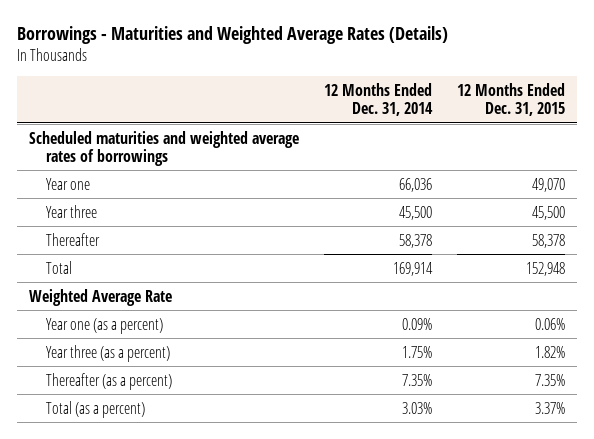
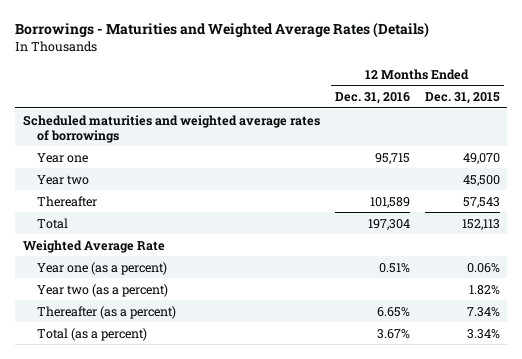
[324,82,434,117] 12 Months Ended Dec. 31, 2014 -> none
none -> [334,92,410,105] Dec. 31, 2016
[45,204,97,218] Year three -> [36,174,89,185] Year two
[532,233,566,248] 58,378 -> [462,196,500,208] 57,543
[526,261,566,276] 152,948 -> [461,218,500,230] 152,113
[45,344,170,362] Year three (as a percent) -> [36,283,168,297] Year two (as a percent)
[535,373,566,386] 7.35% -> [466,306,500,317] 7.34%
[535,401,566,414] 3.37% -> [466,328,500,339] 3.34%

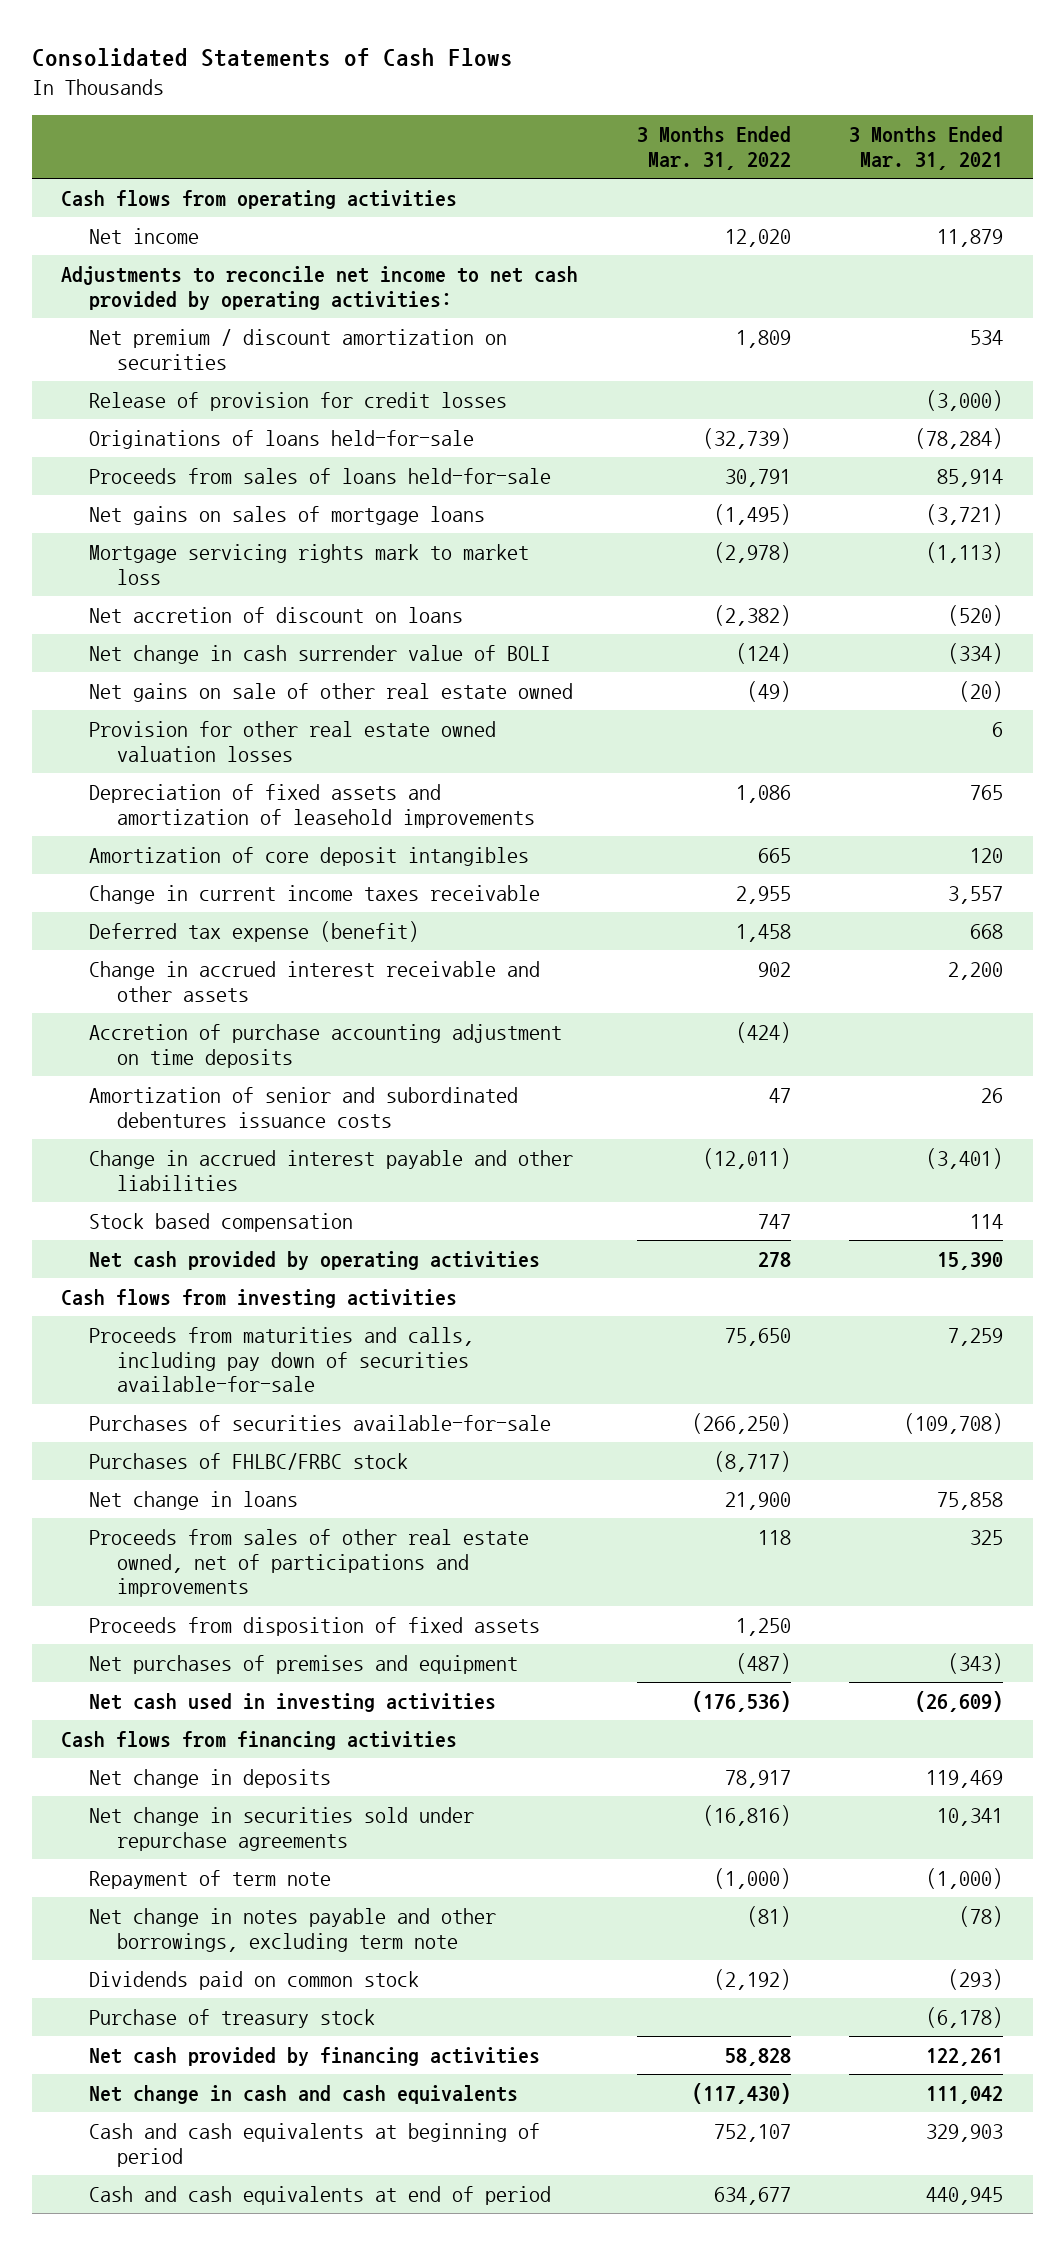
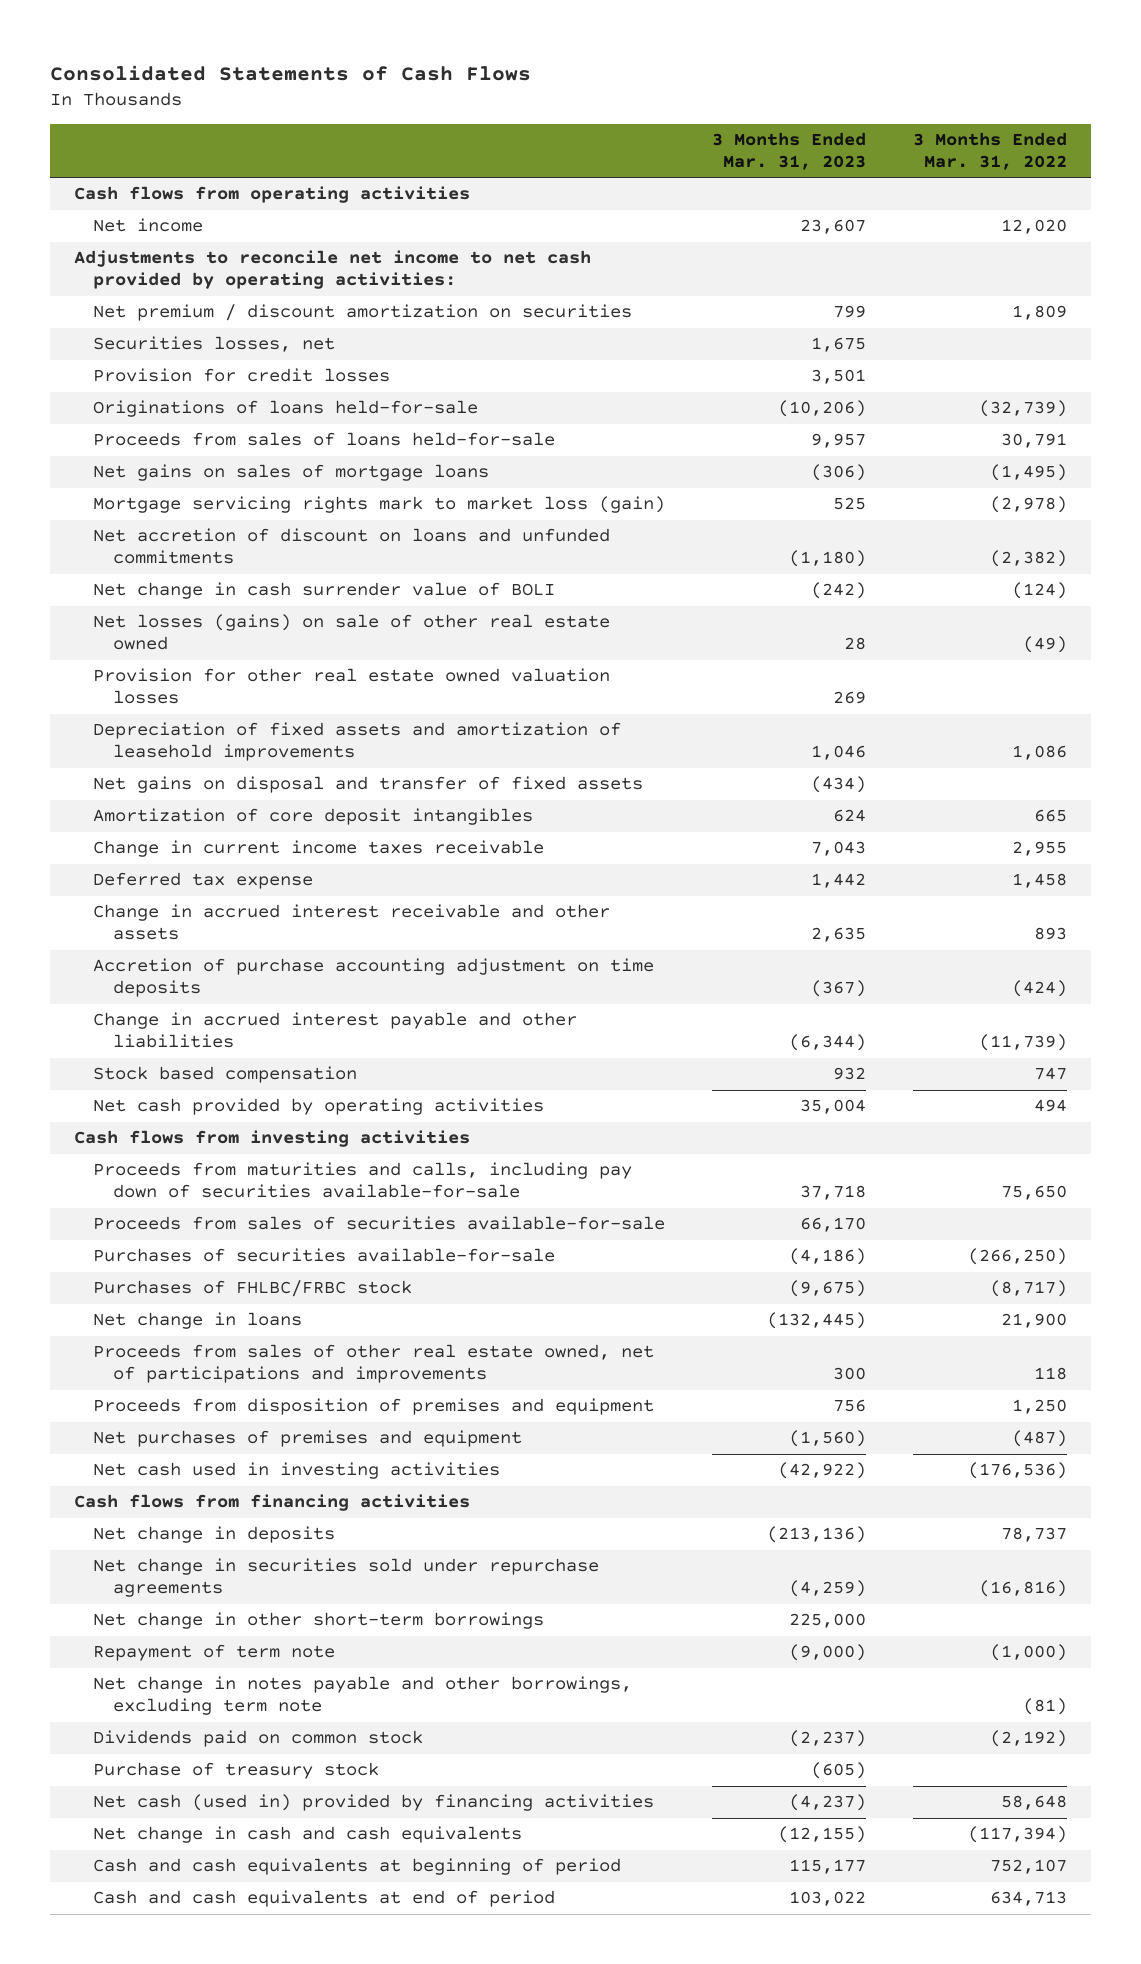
[849,126,1004,170] 3 Months Ended Mar. 31, 2021 -> none
none -> [712,132,867,171] 3 Months Ended Mar. 31, 2023
none -> [93,336,336,353] Securities losses, net
[89,392,508,412] Release of provision for credit losses -> [93,368,391,383] Provision for credit losses
[89,544,530,585] Mortgage servicing rights mark to market loss -> [93,496,666,514] Mortgage servicing rights mark to market loss (gain)
[89,607,464,624] Net accretion of discount on loans -> [93,528,611,565] Net accretion of discount on loans and unfunded commitments
[89,683,574,703] Net gains on sale of other real estate owned -> [93,614,611,651] Net losses (gains) on sale of other real estate owned
none -> [93,776,644,794] Net gains on disposal and transfer of fixed assets
[89,921,420,943] Deferred tax expense (benefit) -> [93,872,314,890] Deferred tax expense
[757,962,791,978] 902 -> [1034,927,1068,941] 893
[89,1087,519,1128] Amortization of senior and subordinated debentures issuance costs -> none
[702,1148,791,1170] (12,011) -> [979,1034,1068,1052] (11,739)
[757,1252,791,1268] 278 -> [1034,1099,1068,1113] 494
none -> [93,1216,666,1231] Proceeds from sales of securities available-for-sale
[89,1617,541,1637] Proceeds from disposition of fixed assets -> [93,1398,655,1416] Proceeds from disposition of premises and equipment
[724,1770,791,1789] 78,917 -> [1001,1527,1068,1543] 78,737
none -> [93,1612,545,1630] Net change in other short-term borrowings
[89,2047,541,2067] Net cash provided by financing activities -> [93,1794,655,1812] Net cash (used in) provided by financing activities
[724,2048,791,2067] 58,828 -> [1001,1795,1068,1811] 58,648
[691,2083,791,2105] (117,430) -> [968,1826,1068,1844] (117,394)
[713,2187,791,2206] 634,677 -> [990,1891,1068,1907] 634,713

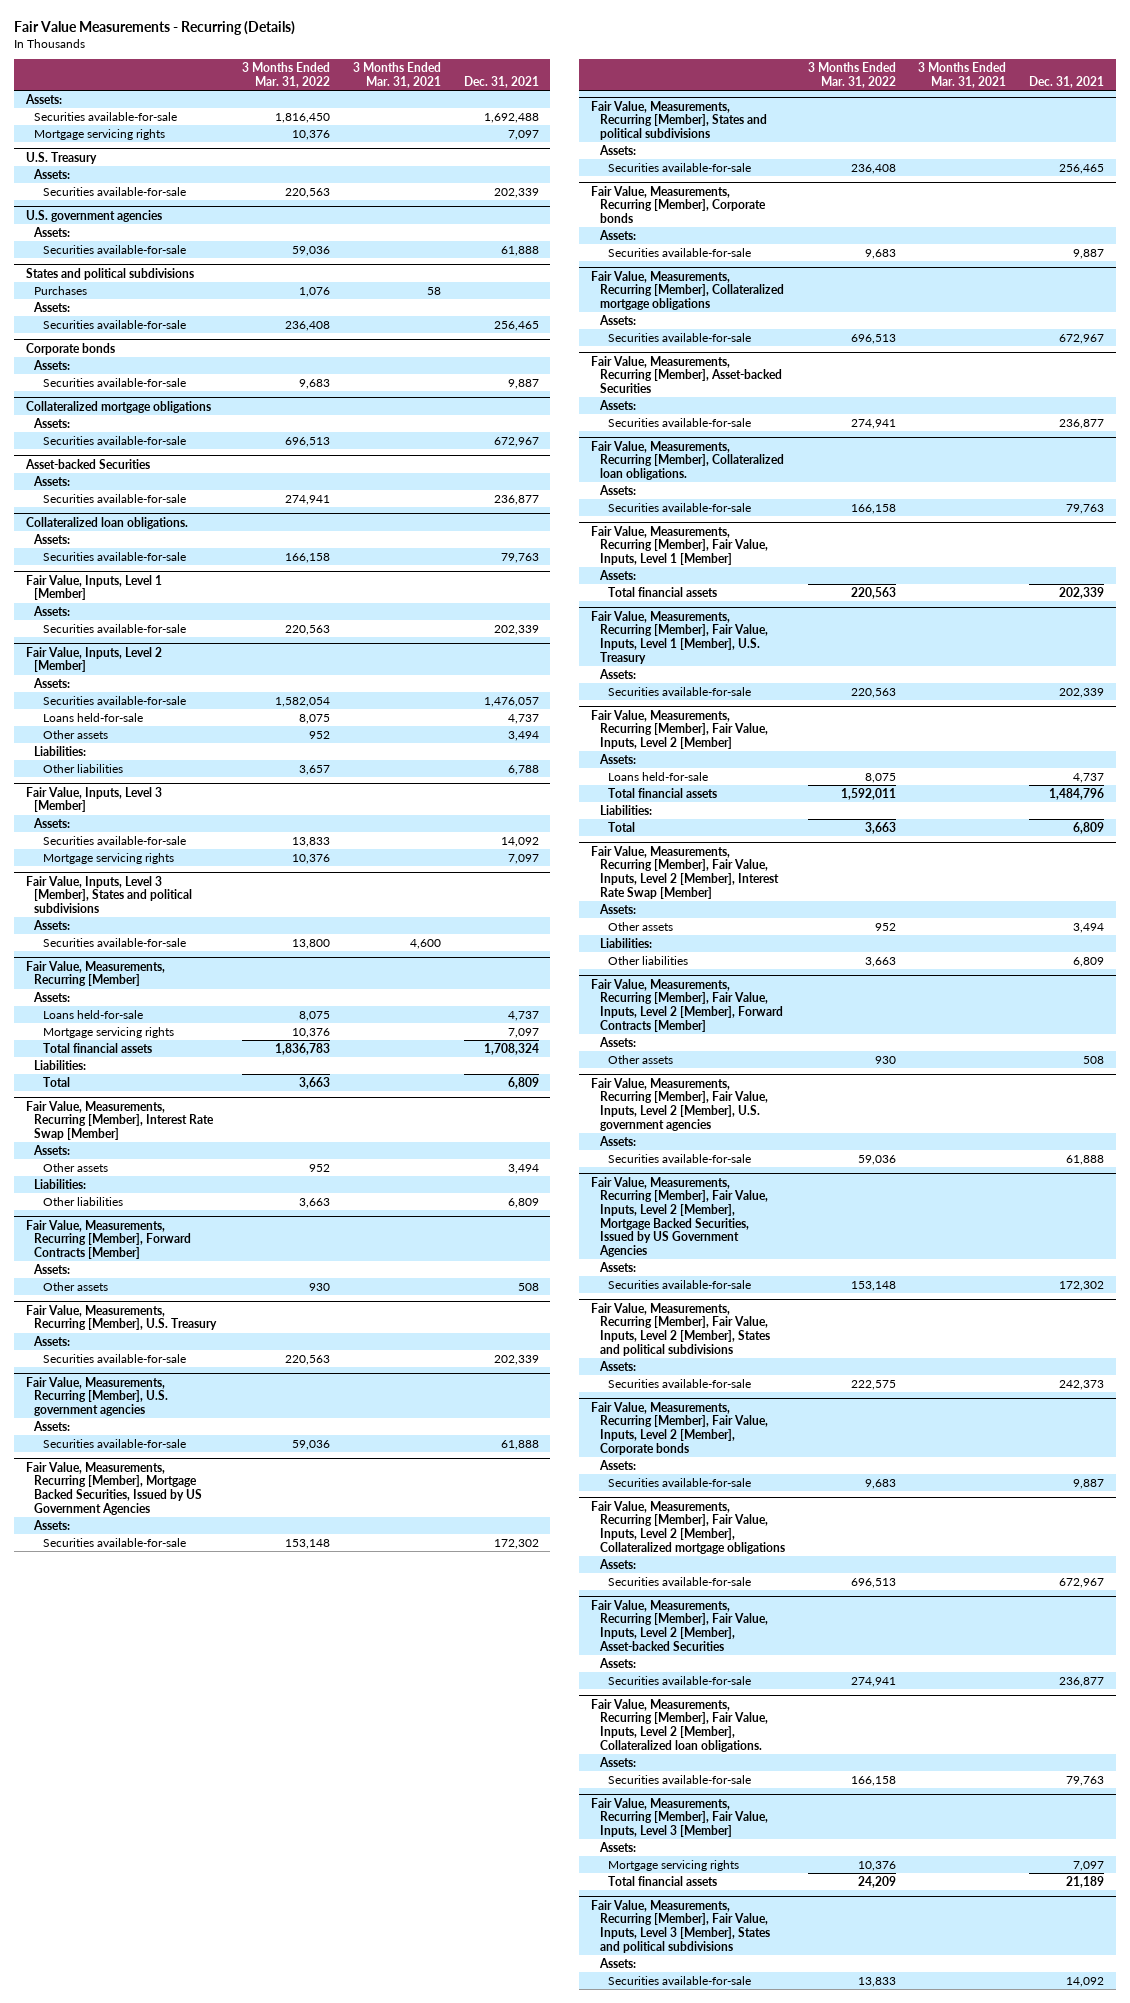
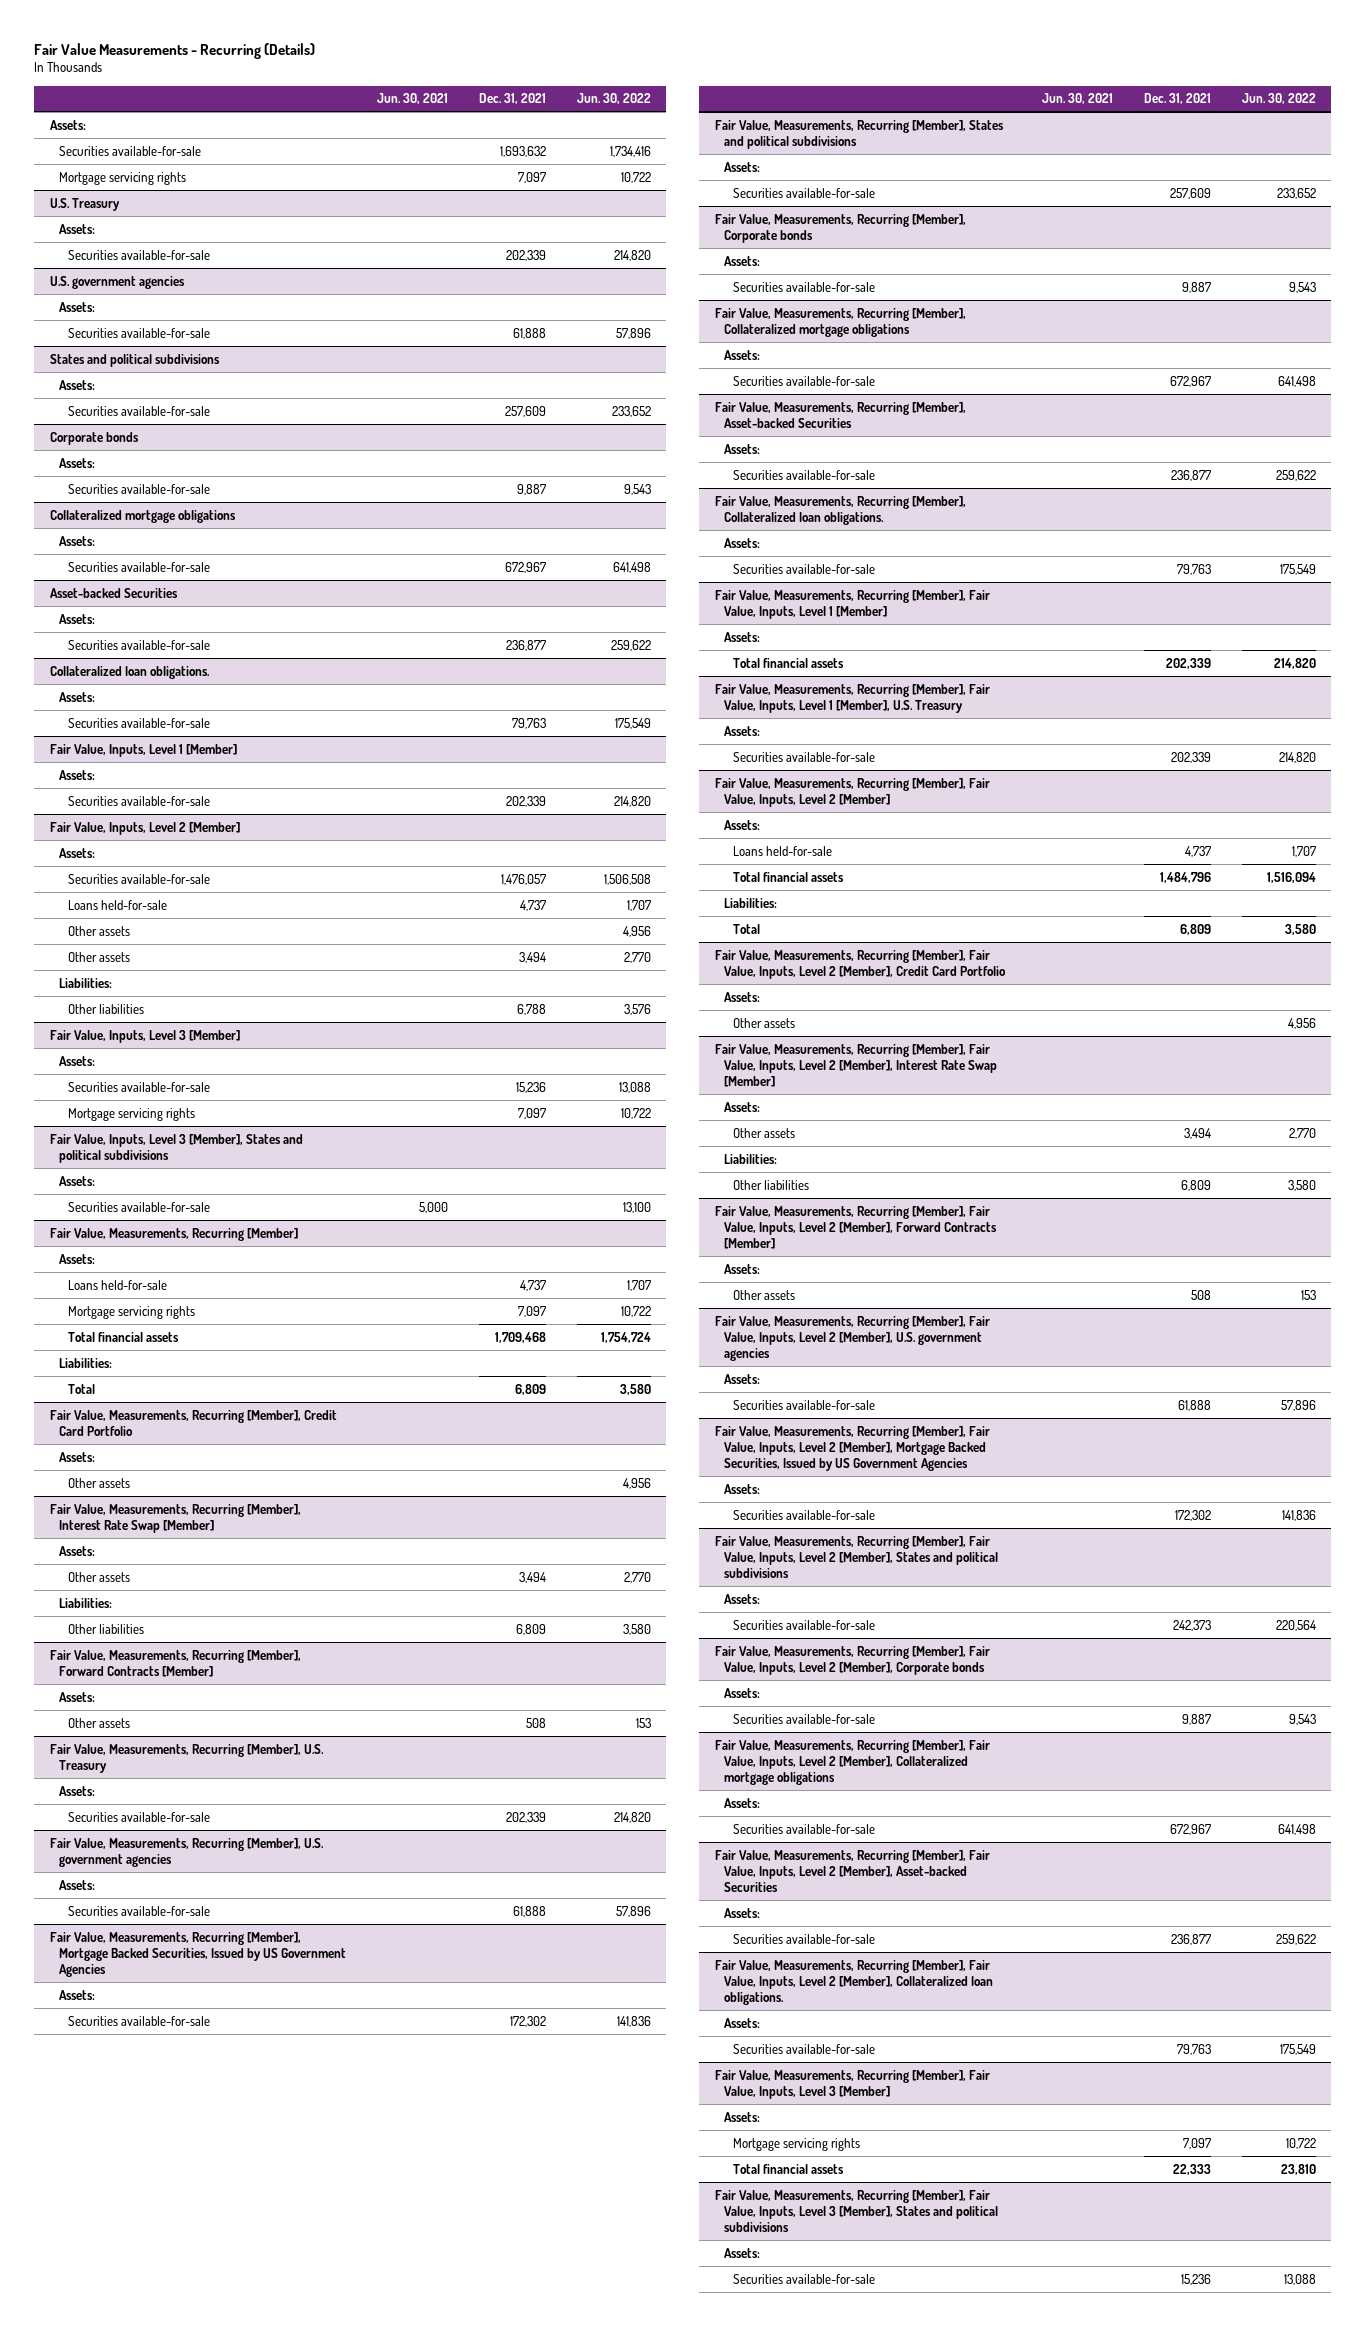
[242,62,331,88] 3 Months Ended Mar. 31, 2022 -> none
[353,62,442,88] 3 Months Ended Mar. 31, 2021 -> none
none -> [376,93,448,105] Jun. 30, 2021
none -> [576,93,651,105] Jun. 30, 2022
[483,112,539,123] 1,692,488 -> [499,145,546,157] 1,693,632
[34,285,88,295] Purchases -> none
[493,320,539,331] 256,465 -> [504,405,546,417] 257,609
none -> [68,925,131,936] Other assets
[500,836,539,847] 14,092 -> [515,1081,546,1093] 15,236
[483,1042,539,1055] 1,708,324 -> [494,1331,546,1343] 1,709,468
none -> [49,1409,337,1436] Fair Value, Measurements, Recurring [Member], Credit Card Portfolio
none -> [58,1451,95,1462] Assets:
none -> [68,1477,131,1488] Other assets
[1059,163,1105,174] 256,465 -> [1169,187,1211,199] 257,609
none -> [714,949,1006,979] Fair Value, Measurements, Recurring [Member], Fair Value, Inputs, Level 2 [Member], Credit Card Portfolio
none -> [723,991,760,1002] Assets:
none -> [733,1017,796,1028] Other assets
[1066,1875,1105,1888] 21,189 -> [1172,2163,1211,2175] 22,333
[1066,1976,1105,1987] 14,092 -> [1180,2273,1211,2285] 15,236

